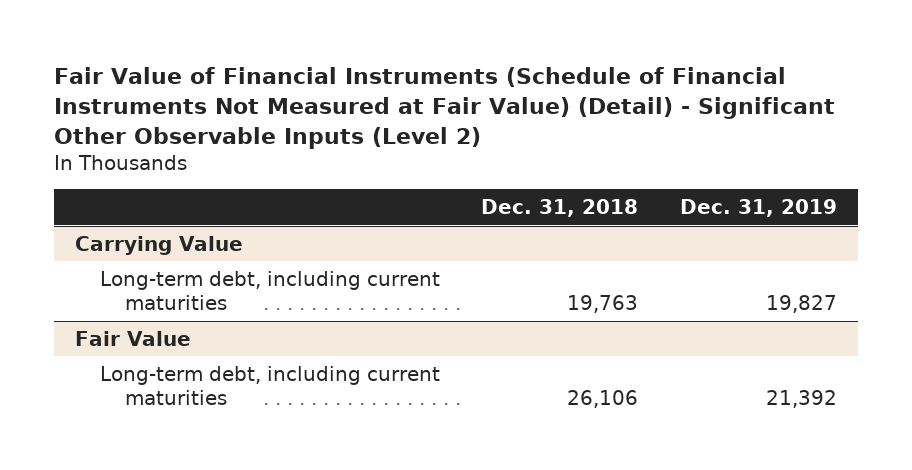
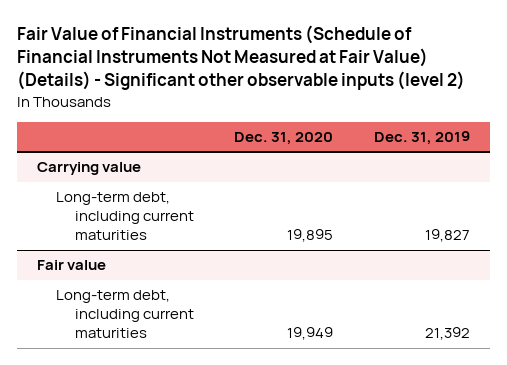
[54,67,836,149] Fair Value of Financial Instruments (Schedule of Financial Instruments Not Measured at Fair Value) (Detail) - Significant Other Observable Inputs (Level 2) -> [16,25,465,91] Fair Value of Financial Instruments (Schedule of Financial Instruments Not Measured at Fair Value) (Details) - Significant other observable inputs (level 2)
[481,198,639,217] Dec. 31, 2018 -> none
none -> [234,131,334,145] Dec. 31, 2020
[74,235,243,255] Carrying Value -> [37,162,142,176] Carrying value
[74,330,191,346] Fair Value -> [37,260,107,271] Fair value

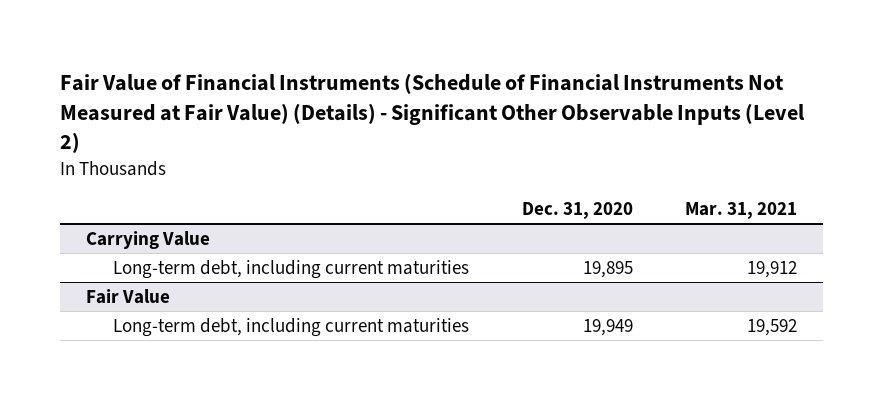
[16,25,465,91] Fair Value of Financial Instruments (Schedule of Financial Instruments Not Measured at Fair Value) (Details) - Significant other observable inputs (level 2) -> [60,72,806,154] Fair Value of Financial Instruments (Schedule of Financial Instruments Not Measured at Fair Value) (Details) - Significant Other Observable Inputs (Level 2)
[373,130,470,145] Dec. 31, 2019 -> none
none -> [684,202,797,220] Mar. 31, 2021
[37,162,142,176] Carrying value -> [86,230,211,249] Carrying Value
[37,260,107,271] Fair value -> [86,288,171,304] Fair Value

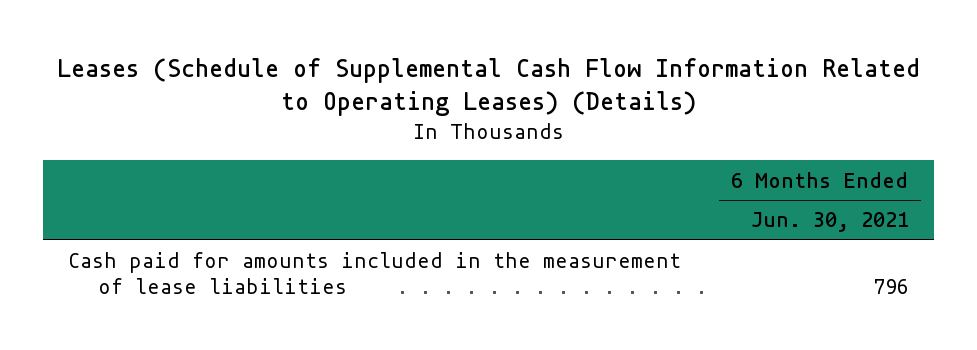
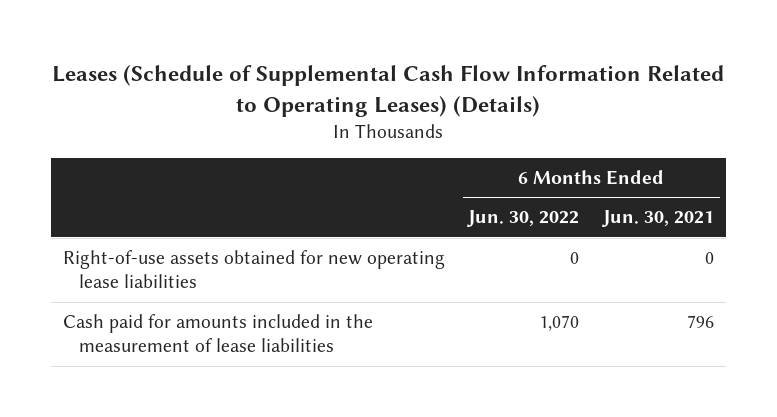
none -> [467,210,580,228] Jun. 30, 2022
none -> [62,250,445,289] Right-of-use assets obtained for new operating lease liabilities

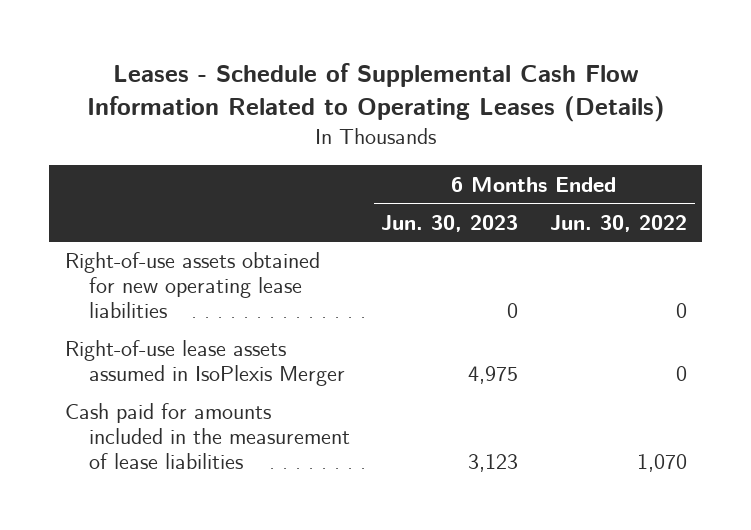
[52,65,725,117] Leases (Schedule of Supplemental Cash Flow Information Related to Operating Leases) (Details) -> [86,62,665,123] Leases - Schedule of Supplemental Cash Flow Information Related to Operating Leases (Details)
[602,210,715,228] Jun. 30, 2021 -> none
none -> [381,214,519,232] Jun. 30, 2023
none -> [64,340,345,387] Right-of-use lease assets assumed in IsoPlexis Merger

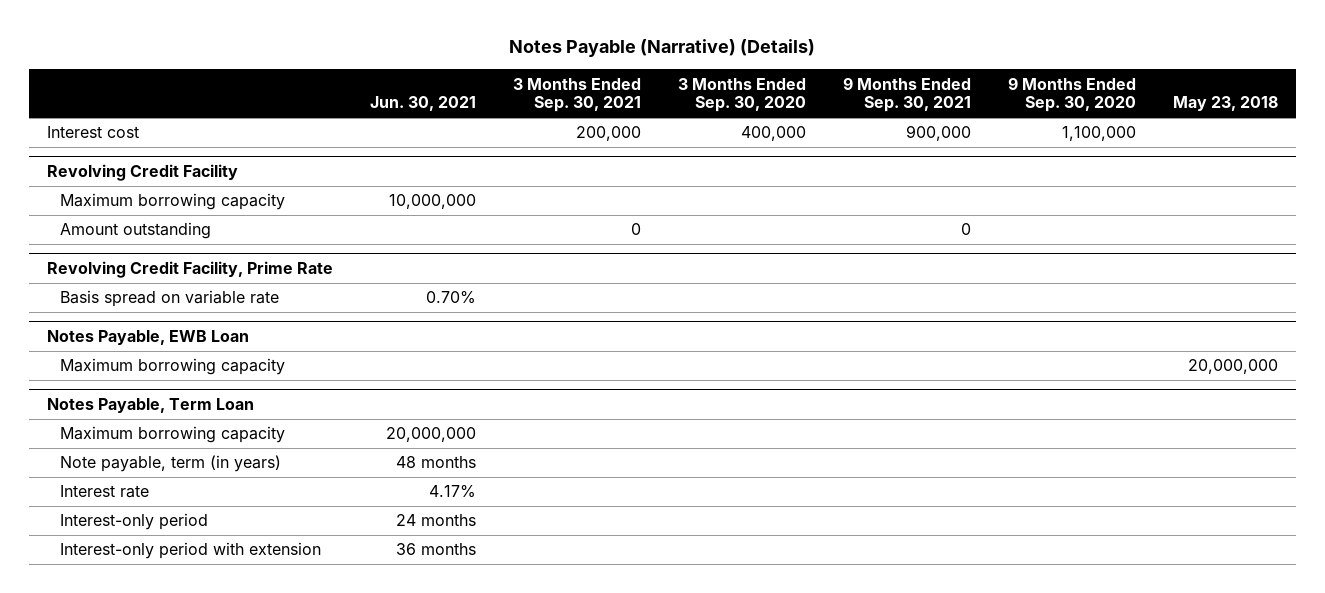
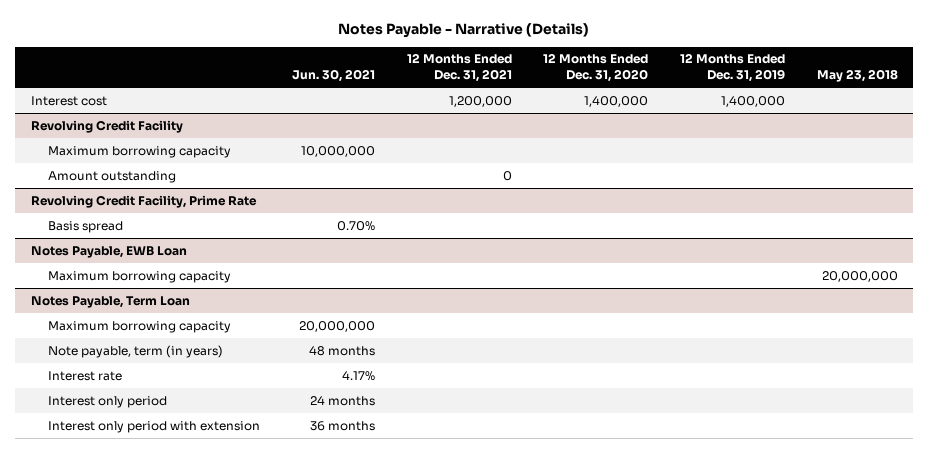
[509,39,816,58] Notes Payable (Narrative) (Details) -> [338,23,590,39] Notes Payable - Narrative (Details)
[513,77,642,113] 3 Months Ended Sep. 30, 2021 -> none
[677,77,806,113] 3 Months Ended Sep. 30, 2020 -> none
[842,76,971,113] 9 Months Ended Sep. 30, 2021 -> none
[1007,76,1136,113] 9 Months Ended Sep. 30, 2020 -> none
none -> [406,53,512,83] 12 Months Ended Dec. 31, 2021
none -> [543,53,649,83] 12 Months Ended Dec. 31, 2020
none -> [679,53,785,83] 12 Months Ended Dec. 31, 2019
[60,290,280,308] Basis spread on variable rate -> [48,220,124,233] Basis spread
[60,513,209,531] Interest-only period -> [48,395,168,408] Interest only period
[60,542,322,560] Interest-only period with extension -> [48,420,261,433] Interest only period with extension

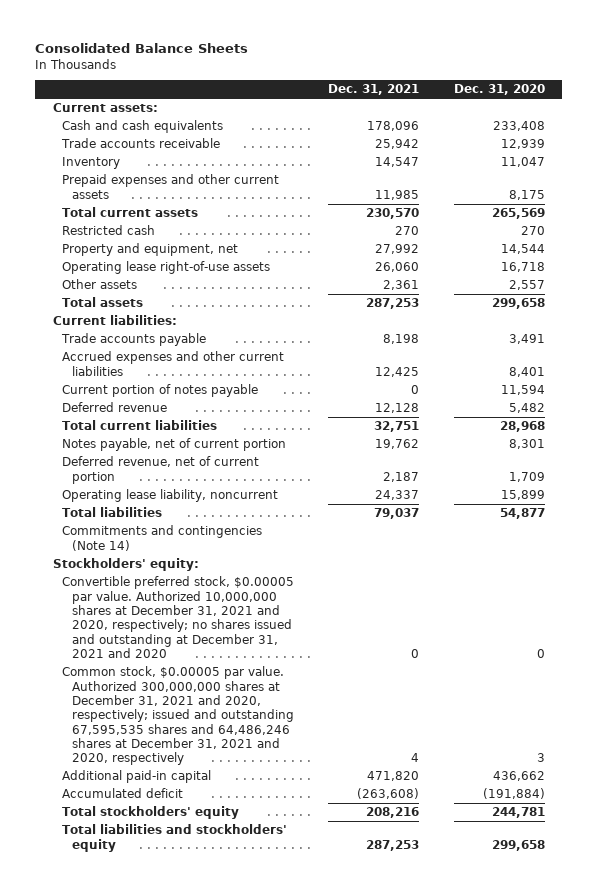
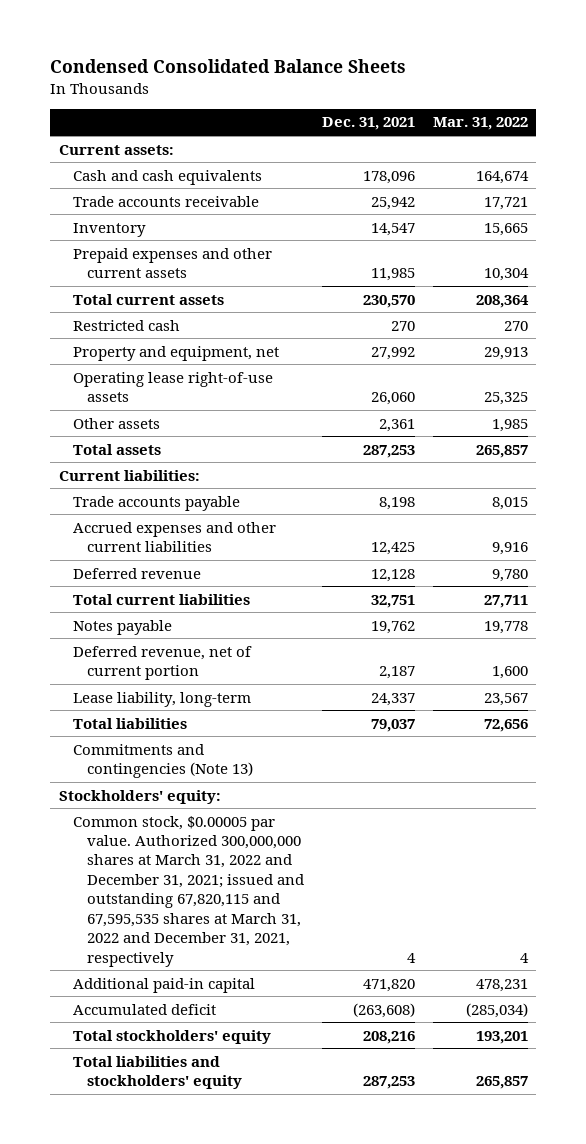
[35,43,249,54] Consolidated Balance Sheets -> [49,59,406,74] Condensed Consolidated Balance Sheets
[453,84,545,96] Dec. 31, 2020 -> none
none -> [432,117,528,131] Mar. 31, 2022
[62,384,259,398] Current portion of notes payable -> none
[62,438,287,452] Notes payable, net of current portion -> [73,619,173,635] Notes payable
[62,489,279,503] Operating lease liability, noncurrent -> [73,691,252,707] Lease liability, long-term
[62,525,263,551] Commitments and contingencies (Note 14) -> [73,743,254,778] Commitments and contingencies (Note 13)
[62,576,295,658] Convertible preferred stock, $0.00005 par value. Authorized 10,000,000 shares at December 31, 2021 and 2020, respectively; no shares issued and outstanding at December 31, 2021 and 2020 -> none
[62,666,295,766] Common stock, $0.00005 par value. Authorized 300,000,000 shares at December 31, 2021 and 2020, respectively; issued and outstanding 67,595,535 shares and 64,486,246 shares at December 31, 2021 and 2020, respectively -> [73,815,305,967] Common stock, $0.00005 par value. Authorized 300,000,000 shares at March 31, 2022 and December 31, 2021; issued and outstanding 67,820,115 and 67,595,535 shares at March 31, 2022 and December 31, 2021, respectively

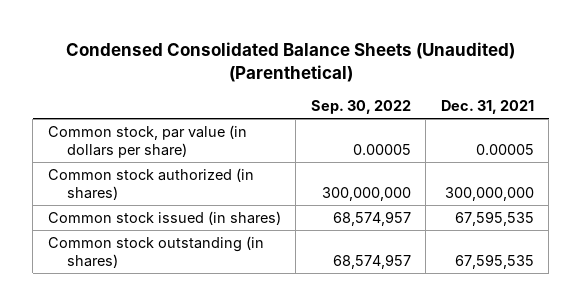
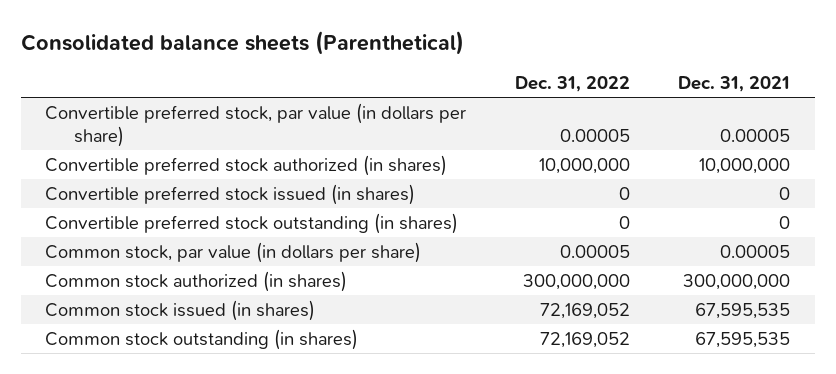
[65,41,515,82] Condensed Consolidated Balance Sheets (Unaudited) (Parenthetical) -> [21,30,465,55] Consolidated balance sheets (Parenthetical)
[310,100,411,115] Sep. 30, 2022 -> none
none -> [514,76,630,93] Dec. 31, 2022
none -> [45,102,467,147] Convertible preferred stock, par value (in dollars per share)
none -> [45,154,448,176] Convertible preferred stock authorized (in shares)
none -> [45,183,416,205] Convertible preferred stock issued (in shares)
none -> [45,212,459,234] Convertible preferred stock outstanding (in shares)

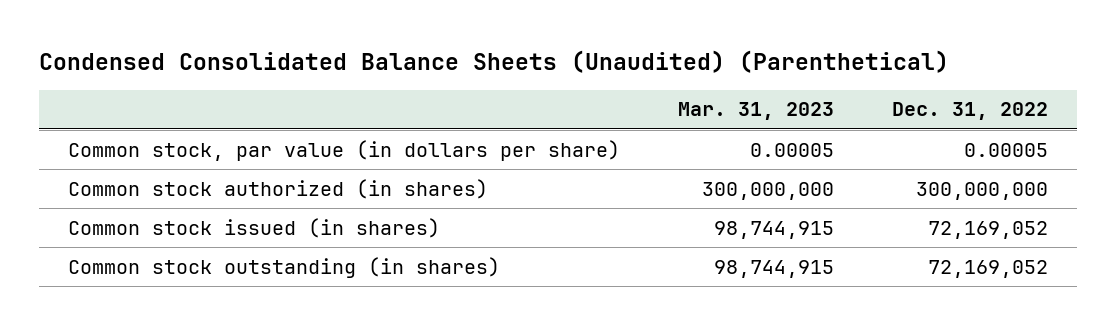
[21,30,465,55] Consolidated balance sheets (Parenthetical) -> [39,49,950,73] Condensed Consolidated Balance Sheets (Unaudited) (Parenthetical)
[678,76,791,93] Dec. 31, 2021 -> none
none -> [678,102,835,121] Mar. 31, 2023
[45,102,467,147] Convertible preferred stock, par value (in dollars per share) -> none
[45,154,448,176] Convertible preferred stock authorized (in shares) -> none
[45,183,416,205] Convertible preferred stock issued (in shares) -> none
[45,212,459,234] Convertible preferred stock outstanding (in shares) -> none

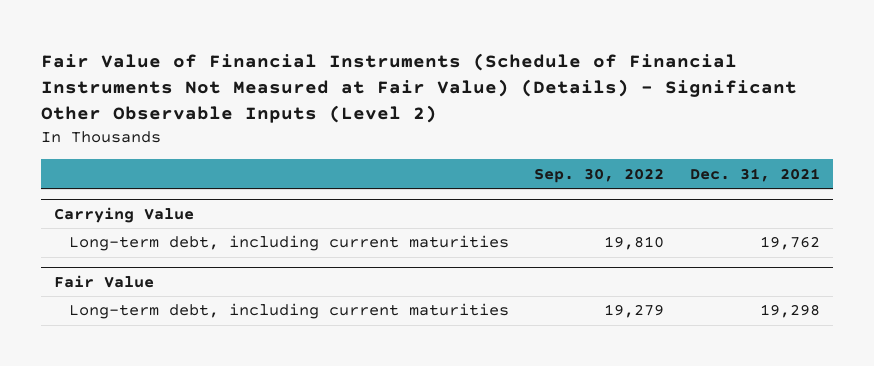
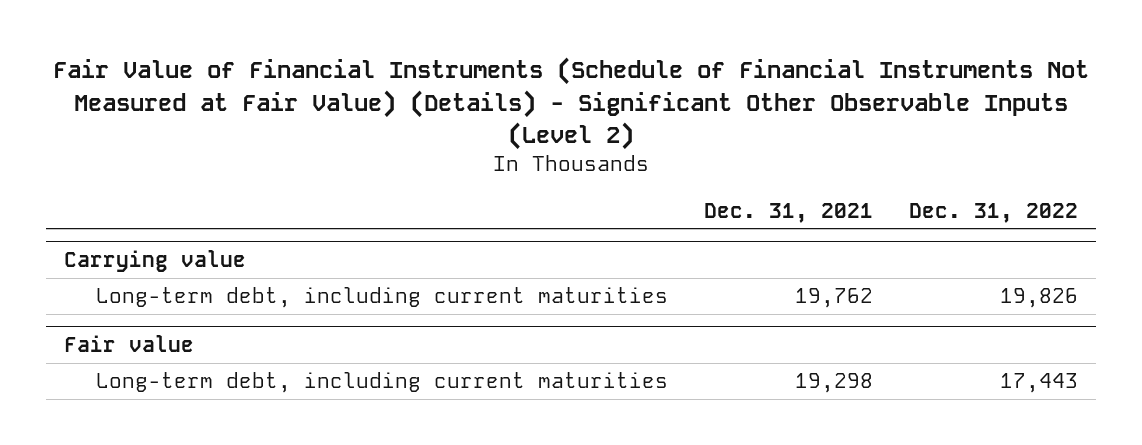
[534,167,665,183] Sep. 30, 2022 -> none
none -> [908,202,1078,223] Dec. 31, 2022
[53,206,194,223] Carrying Value -> [63,249,246,272] Carrying value
[53,274,154,288] Fair Value -> [63,334,194,352] Fair value

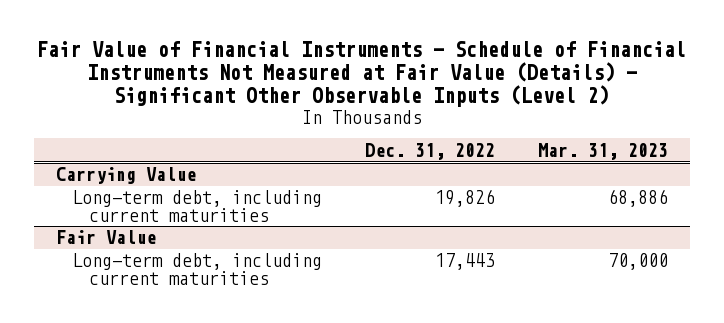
[52,57,1089,151] Fair Value of Financial Instruments (Schedule of Financial Instruments Not Measured at Fair Value) (Details) - Significant Other Observable Inputs (Level 2) -> [36,41,686,108] Fair Value of Financial Instruments - Schedule of Financial Instruments Not Measured at Fair Value (Details) - Significant Other Observable Inputs (Level 2)
[703,202,873,223] Dec. 31, 2021 -> none
none -> [538,142,669,160] Mar. 31, 2023
[63,249,246,272] Carrying value -> [55,167,196,185] Carrying Value
[63,334,194,352] Fair value -> [55,230,156,245] Fair Value

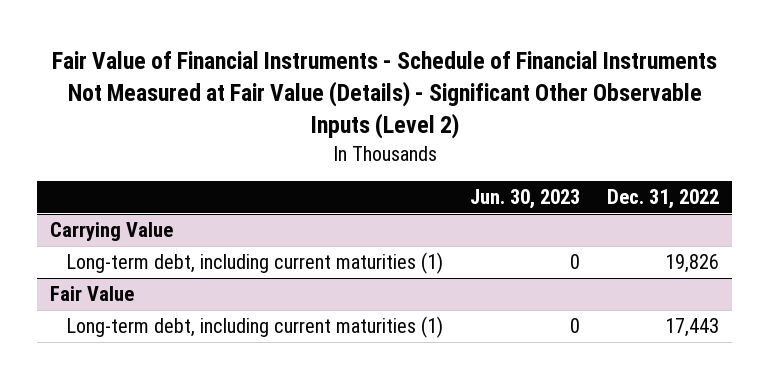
[538,142,669,160] Mar. 31, 2023 -> none
none -> [469,189,580,210] Jun. 30, 2023
[72,190,323,222] Long-term debt, including current maturities -> [65,252,443,275] Long-term debt, including current maturities (1)
[72,253,323,285] Long-term debt, including current maturities -> [65,316,443,339] Long-term debt, including current maturities (1)

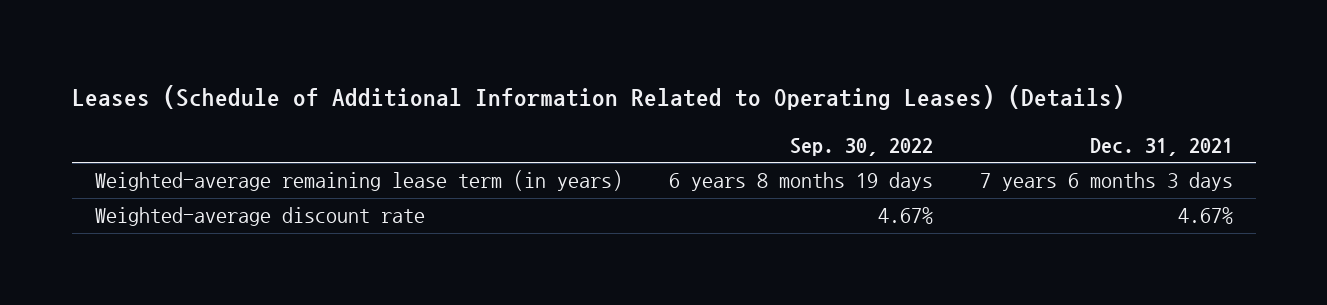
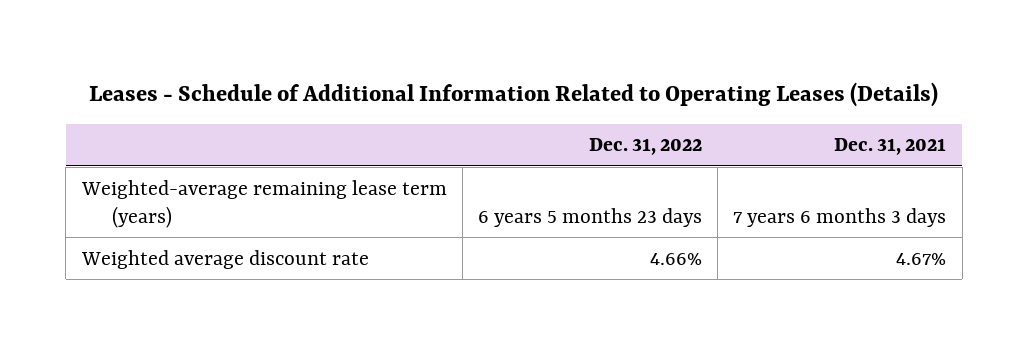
[71,85,1125,111] Leases (Schedule of Additional Information Related to Operating Leases) (Details) -> [88,82,938,108] Leases - Schedule of Additional Information Related to Operating Leases (Details)
[790,137,934,156] Sep. 30, 2022 -> none
none -> [588,138,702,156] Dec. 31, 2022
[94,170,623,192] Weighted-average remaining lease term (in years) -> [80,179,447,228] Weighted-average remaining lease term (years)
[94,207,425,227] Weighted-average discount rate -> [80,249,369,269] Weighted average discount rate

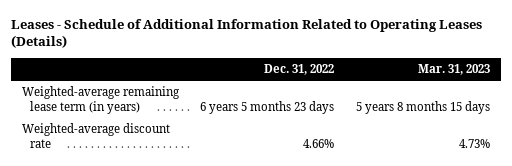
[834,138,947,156] Dec. 31, 2021 -> none
none -> [418,64,491,76] Mar. 31, 2023
[80,179,447,228] Weighted-average remaining lease term (years) -> [21,86,180,114] Weighted-average remaining lease term (in years)
[80,249,369,269] Weighted average discount rate -> [21,123,170,148] Weighted-average discount rate

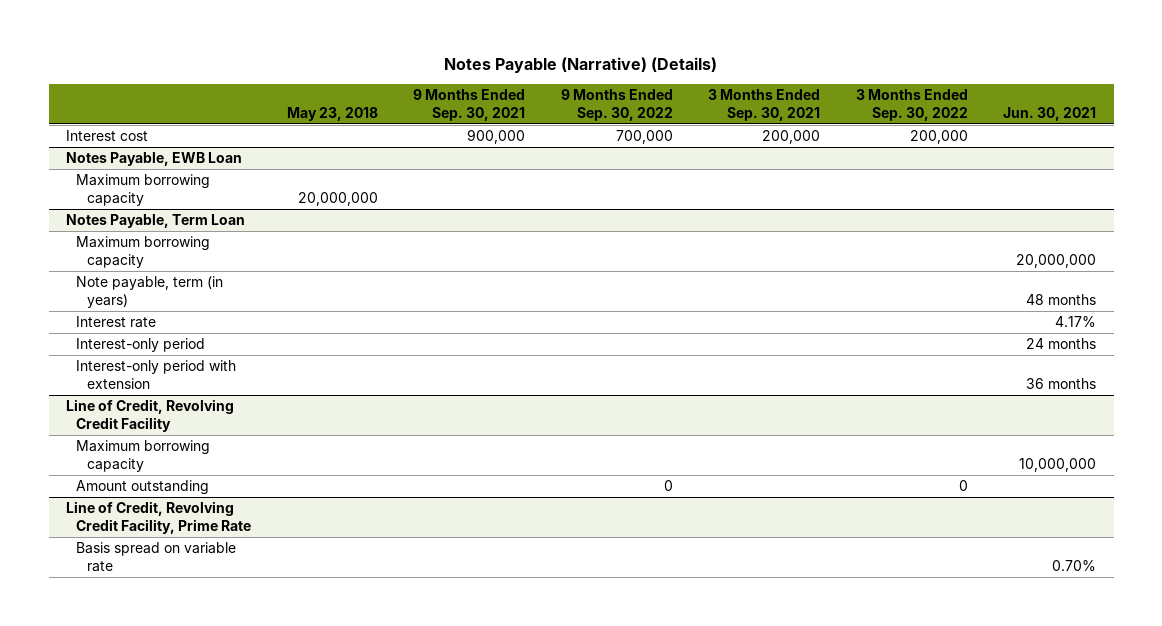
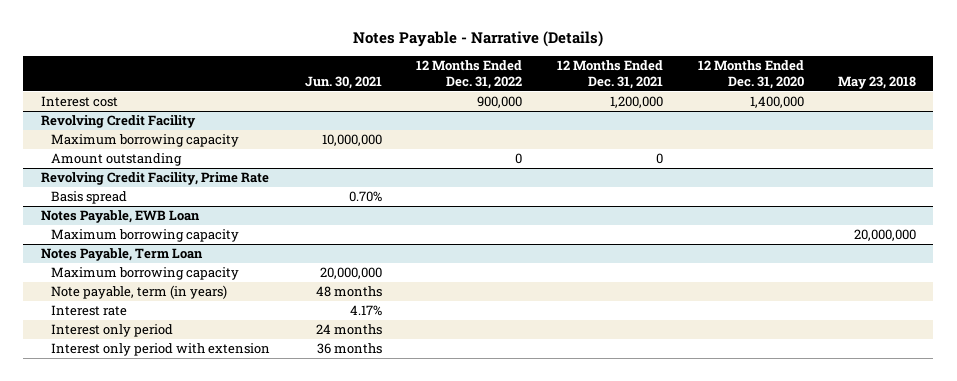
[444,57,718,74] Notes Payable (Narrative) (Details) -> [353,31,604,48] Notes Payable - Narrative (Details)
[413,89,526,121] 9 Months Ended Sep. 30, 2021 -> none
[560,89,673,121] 9 Months Ended Sep. 30, 2022 -> none
[708,89,821,121] 3 Months Ended Sep. 30, 2021 -> none
[855,89,968,121] 3 Months Ended Sep. 30, 2022 -> none
none -> [416,60,523,89] 12 Months Ended Dec. 31, 2022
none -> [557,60,664,89] 12 Months Ended Dec. 31, 2021
none -> [697,60,804,89] 12 Months Ended Dec. 31, 2020
none -> [40,115,196,129] Revolving Credit Facility
none -> [51,134,240,148] Maximum borrowing capacity
none -> [51,153,183,167] Amount outstanding
none -> [40,172,269,186] Revolving Credit Facility, Prime Rate
none -> [51,191,128,205] Basis spread
[66,399,235,432] Line of Credit, Revolving Credit Facility -> none
[76,440,211,472] Maximum borrowing capacity -> none
[76,480,210,495] Amount outstanding -> none
[66,501,252,534] Line of Credit, Revolving Credit Facility, Prime Rate -> none
[76,542,237,572] Basis spread on variable rate -> none
[76,338,206,353] Interest-only period -> [51,324,174,338] Interest only period
[76,360,237,389] Interest-only period with extension -> [51,343,271,357] Interest only period with extension

